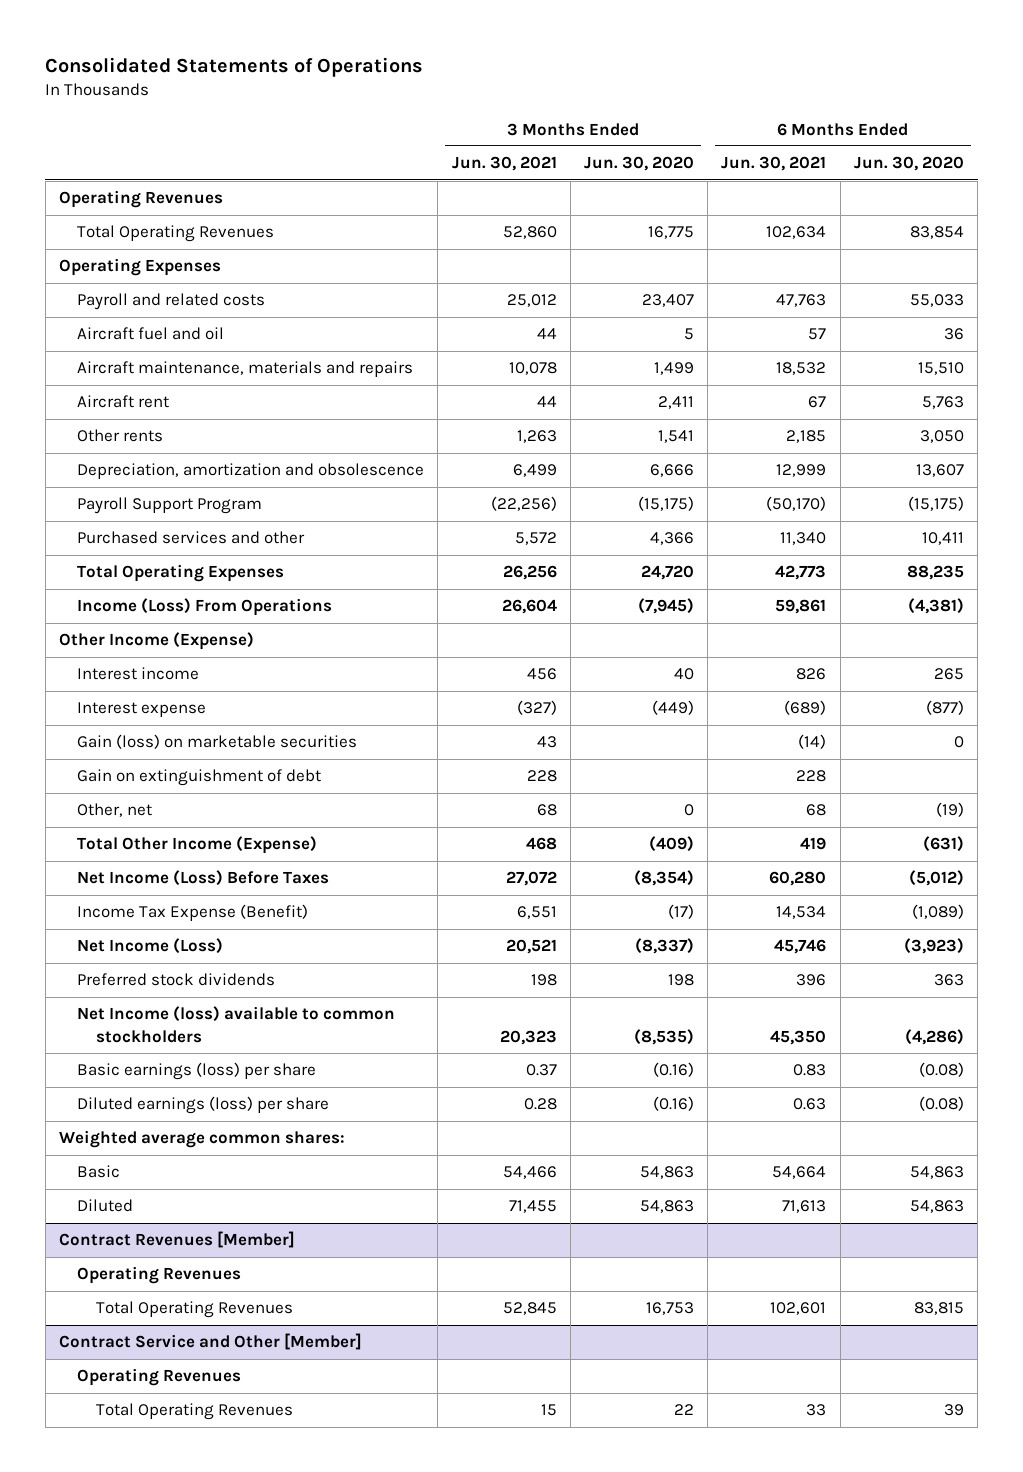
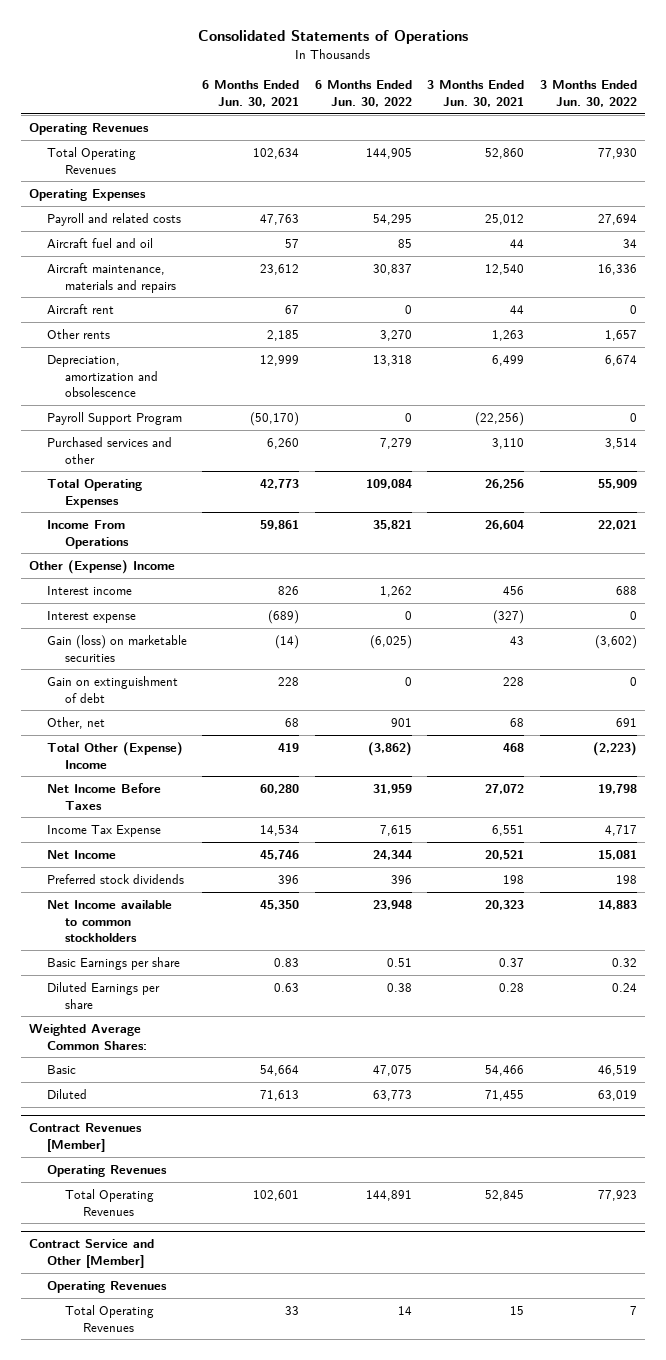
[584,156,695,172] Jun. 30, 2020 -> none
[853,156,964,172] Jun. 30, 2020 -> none
none -> [314,80,412,107] 6 Months Ended Jun. 30, 2022
none -> [539,80,637,107] 3 Months Ended Jun. 30, 2022
[508,362,557,376] 10,078 -> [485,264,525,276] 12,540
[776,362,827,376] 18,532 -> [260,264,300,276] 23,612
[514,532,557,546] 5,572 -> [492,438,525,450] 3,110
[780,532,827,546] 11,340 -> [267,438,300,450] 6,260
[77,598,333,617] Income (Loss) From Operations -> [46,520,129,549] Income From Operations
[58,632,254,651] Other Income (Expense) -> [28,560,175,575] Other (Expense) Income
[77,836,318,855] Total Other Income (Expense) -> [46,742,183,769] Total Other (Expense) Income
[77,870,330,887] Net Income (Loss) Before Taxes -> [46,783,161,810] Net Income Before Taxes
[77,904,309,922] Income Tax Expense (Benefit) -> [46,825,161,838] Income Tax Expense
[77,938,224,955] Net Income (Loss) -> [46,850,116,860] Net Income
[77,1006,396,1043] Net Income (loss) available to common stockholders -> [46,900,172,942] Net Income available to common stockholders
[77,1062,317,1081] Basic earnings (loss) per share -> [46,957,180,971] Basic Earnings per share
[77,1096,330,1115] Diluted earnings (loss) per share -> [46,982,160,1009] Diluted Earnings per share
[58,1130,345,1149] Weighted average common shares: -> [28,1024,147,1050] Weighted Average Common Shares:

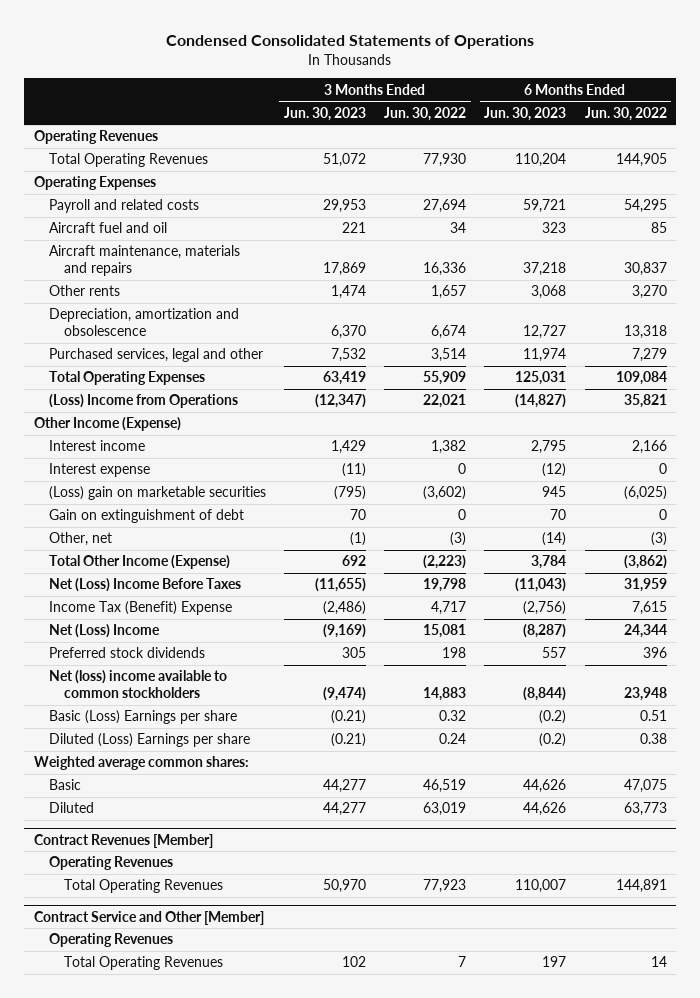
[197,30,468,45] Consolidated Statements of Operations -> [166,34,535,49] Condensed Consolidated Statements of Operations
[202,80,300,107] 6 Months Ended Jun. 30, 2021 -> none
[427,80,525,107] 3 Months Ended Jun. 30, 2021 -> none
none -> [283,106,366,121] Jun. 30, 2023
none -> [484,106,567,121] Jun. 30, 2023
[46,304,114,315] Aircraft rent -> none
[46,412,182,426] Payroll Support Program -> none
[46,437,172,464] Purchased services and other -> [48,348,263,363] Purchased services, legal and other
[46,520,129,549] Income From Operations -> [48,394,238,409] (Loss) Income from Operations
[28,560,175,575] Other (Expense) Income -> [33,417,181,432] Other Income (Expense)
[379,586,412,598] 1,262 -> [631,440,667,455] 2,166
[615,586,637,596] 688 -> [431,440,467,455] 1,382
[46,635,187,662] Gain (loss) on marketable securities -> [48,486,266,501] (Loss) gain on marketable securities
[390,718,412,728] 901 -> [650,532,667,547] (3)
[615,718,637,728] 691 -> [450,532,467,547] (3)
[46,742,183,769] Total Other (Expense) Income -> [48,555,230,570] Total Other Income (Expense)
[46,783,161,810] Net Income Before Taxes -> [48,578,241,593] Net (Loss) Income Before Taxes
[46,825,161,838] Income Tax Expense -> [48,601,232,616] Income Tax (Benefit) Expense
[46,850,116,860] Net Income -> [48,624,160,639] Net (Loss) Income
[46,900,172,942] Net Income available to common stockholders -> [48,670,227,699] Net (loss) income available to common stockholders
[46,957,180,971] Basic Earnings per share -> [48,710,237,725] Basic (Loss) Earnings per share
[46,982,160,1009] Diluted Earnings per share -> [48,733,250,748] Diluted (Loss) Earnings per share
[28,1024,147,1050] Weighted Average Common Shares: -> [33,756,249,771] Weighted average common shares:

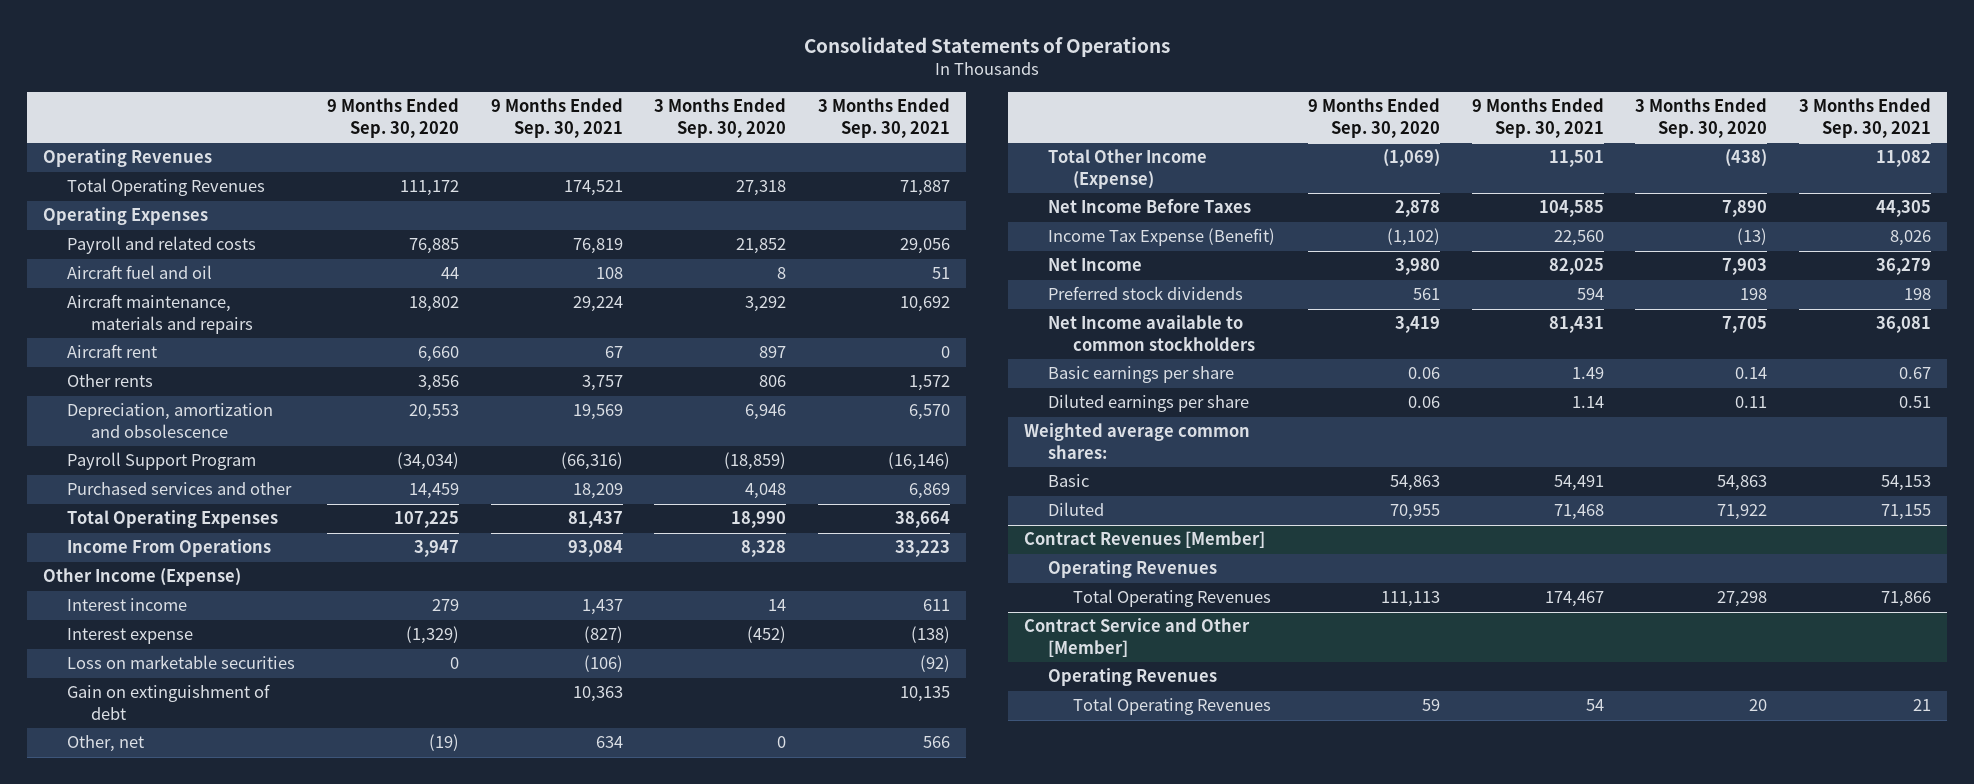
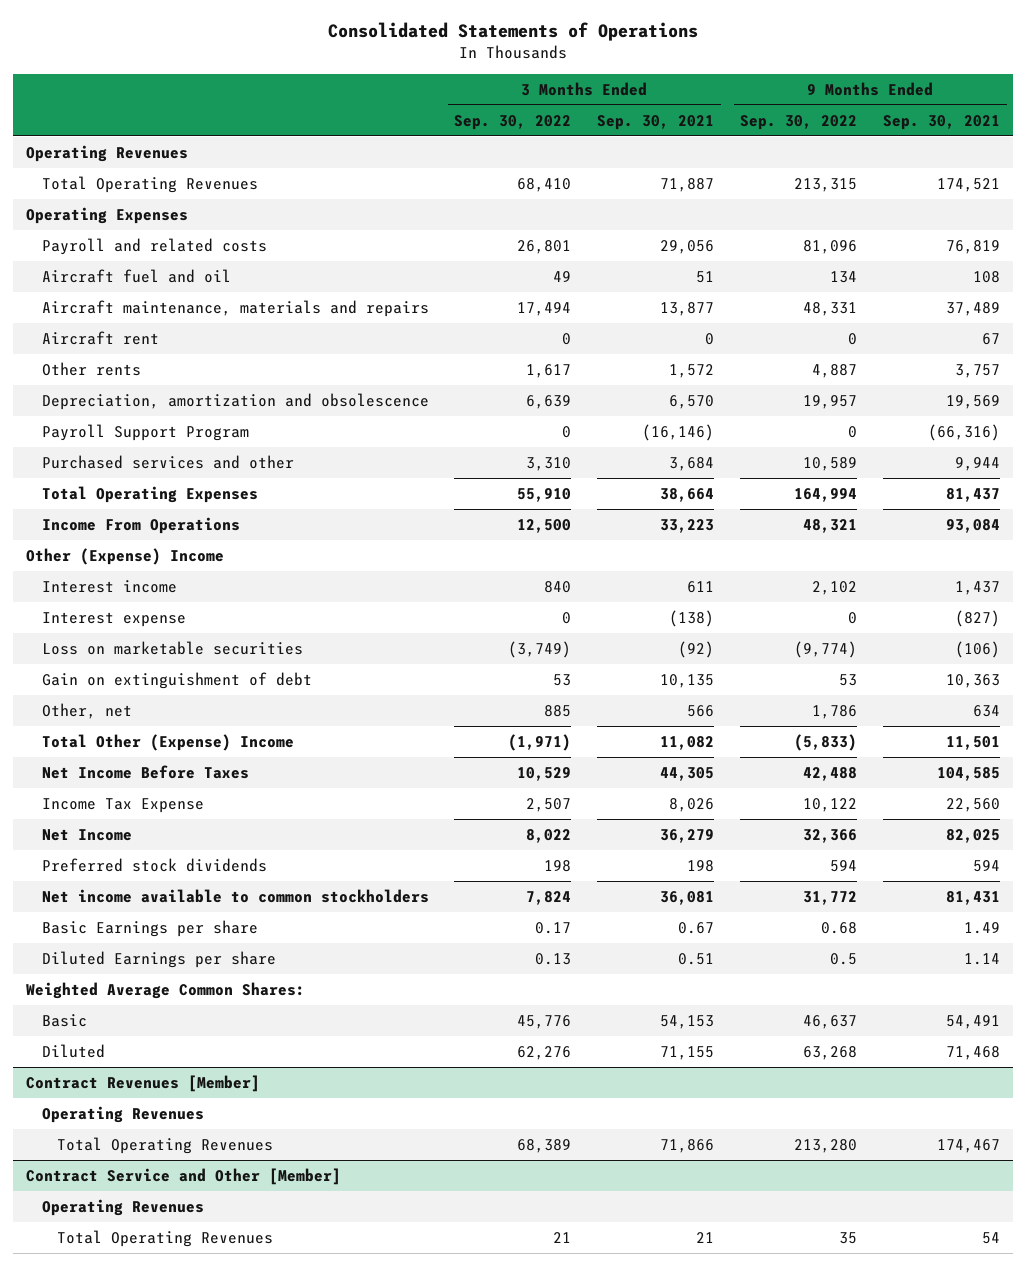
[326,98,459,138] 9 Months Ended Sep. 30, 2020 -> none
[654,98,787,138] 3 Months Ended Sep. 30, 2020 -> none
none -> [454,114,572,130] Sep. 30, 2022
none -> [740,114,858,130] Sep. 30, 2022
[572,296,623,313] 29,224 -> [946,302,1001,317] 37,489
[900,296,951,313] 10,692 -> [660,302,715,317] 13,877
[572,483,623,500] 18,209 -> [955,457,1001,472] 9,944
[909,483,951,500] 6,869 -> [669,457,715,472] 3,684
[42,568,241,587] Other Income (Expense) -> [25,548,224,566] Other (Expense) Income
[1048,149,1208,189] Total Other Income (Expense) -> [41,734,294,752] Total Other (Expense) Income
[1048,228,1276,247] Income Tax Expense (Benefit) -> [41,798,204,814] Income Tax Expense
[1048,315,1255,351] Net Income available to common stockholders -> [41,889,429,904] Net income available to common stockholders
[1048,366,1235,384] Basic earnings per share -> [41,920,258,938] Basic Earnings per share
[1048,394,1250,413] Diluted earnings per share -> [41,951,276,969] Diluted Earnings per share
[1023,423,1250,459] Weighted average common shares: -> [25,982,305,1000] Weighted Average Common Shares:

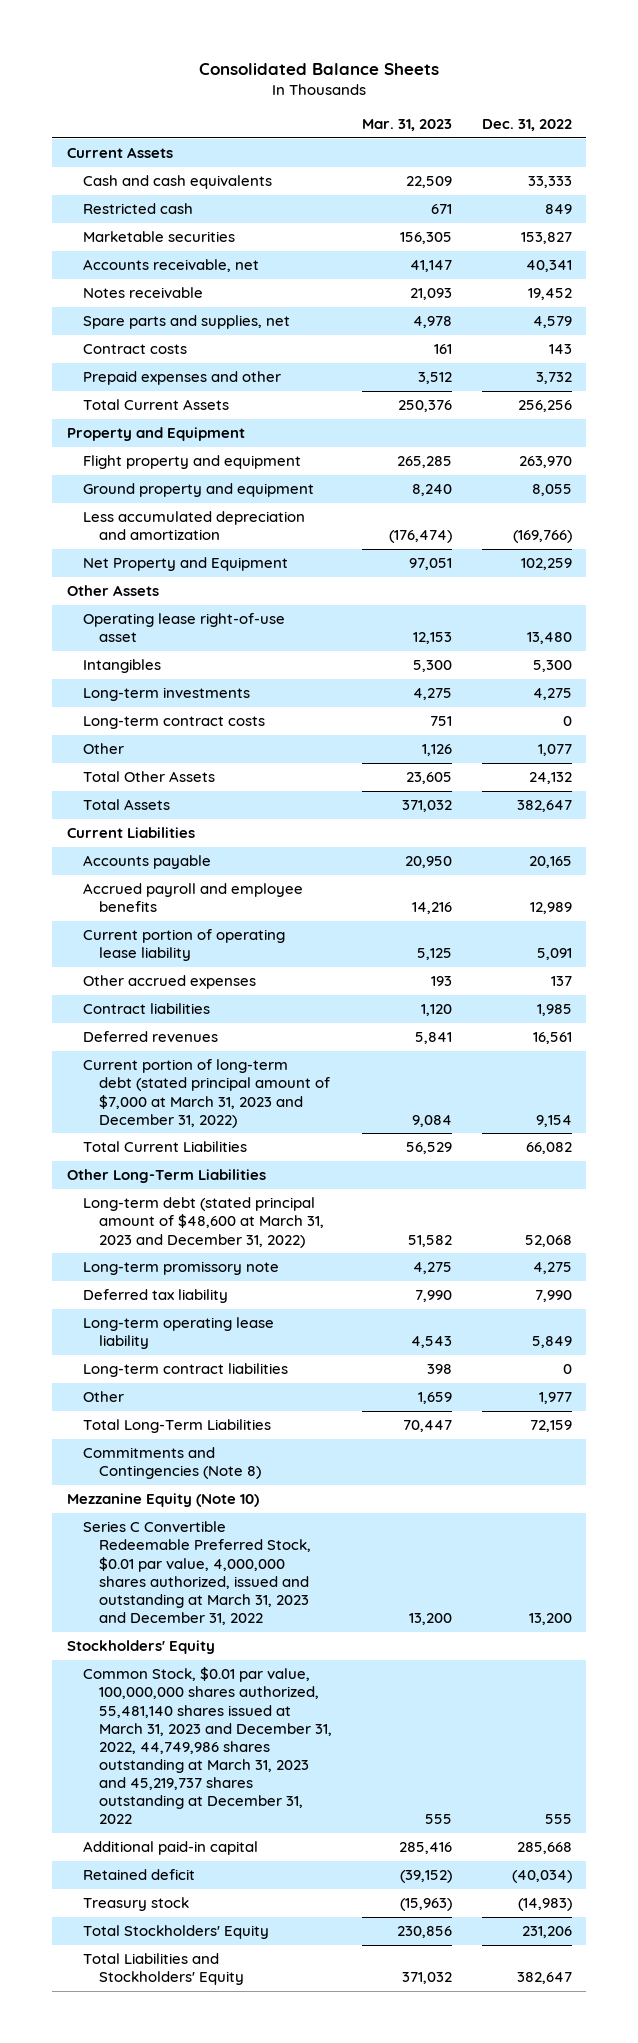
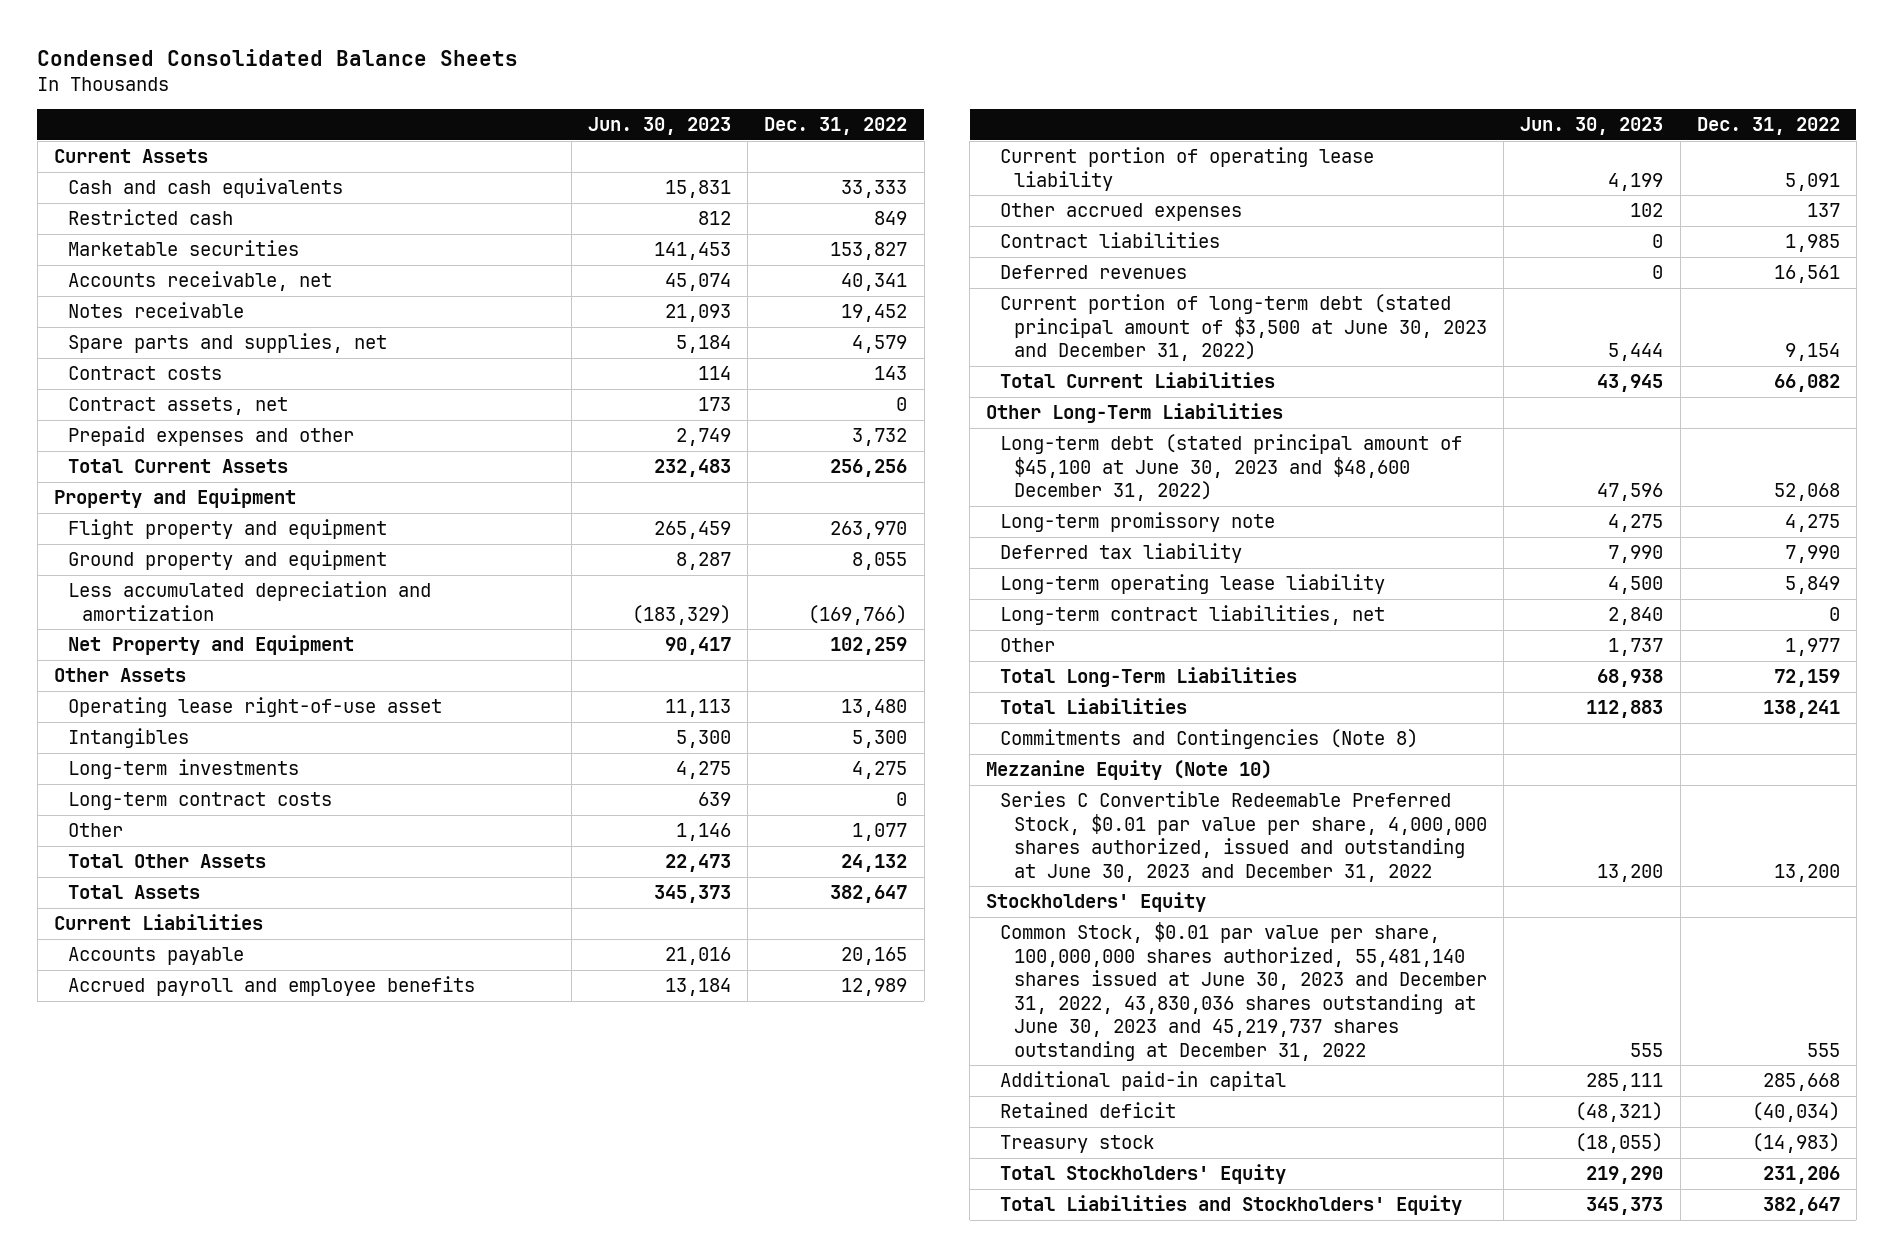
[199,62,440,75] Consolidated Balance Sheets -> [37,48,519,66] Condensed Consolidated Balance Sheets
[361,119,452,132] Mar. 31, 2023 -> none
none -> [588,116,732,135] Jun. 30, 2023
none -> [67,397,288,416] Contract assets, net
[82,1059,331,1128] Current portion of long-term debt (stated principal amount of $7,000 at March 31, 2023 and December 31, 2022) -> [1000,294,1488,362] Current portion of long-term debt (stated principal amount of $3,500 at June 30, 2023 and December 31, 2022)
[82,1197,325,1248] Long-term debt (stated principal amount of $48,600 at March 31, 2023 and December 31, 2022) -> [1000,434,1463,502] Long-term debt (stated principal amount of $45,100 at June 30, 2023 and $48,600 December 31, 2022)
[82,1363,288,1378] Long-term contract liabilities -> [1000,605,1386,626] Long-term contract liabilities, net
none -> [1000,698,1188,715] Total Liabilities
[82,1521,312,1625] Series C Convertible Redeemable Preferred Stock, $0.01 par value, 4,000,000 shares authorized, issued and outstanding at March 31, 2023 and December 31, 2022 -> [1000,791,1488,882] Series C Convertible Redeemable Preferred Stock, $0.01 par value per share, 4,000,000 shares authorized, issued and outstanding at June 30, 2023 and December 31, 2022
[82,1667,333,1824] Common Stock, $0.01 par value, 100,000,000 shares authorized, 55,481,140 shares issued at March 31, 2023 and December 31, 2022, 44,749,986 shares outstanding at March 31, 2023 and 45,219,737 shares outstanding at December 31, 2022 -> [1000,922,1488,1061] Common Stock, $0.01 par value per share, 100,000,000 shares authorized, 55,481,140 shares issued at June 30, 2023 and December 31, 2022, 43,830,036 shares outstanding at June 30, 2023 and 45,219,737 shares outstanding at December 31, 2022

